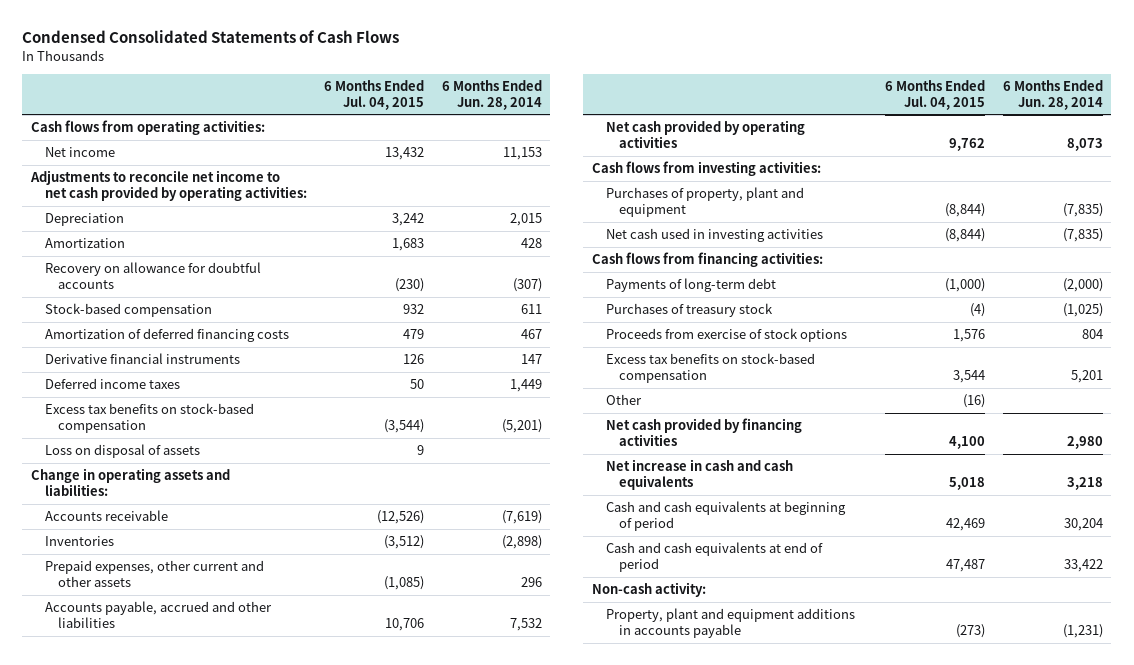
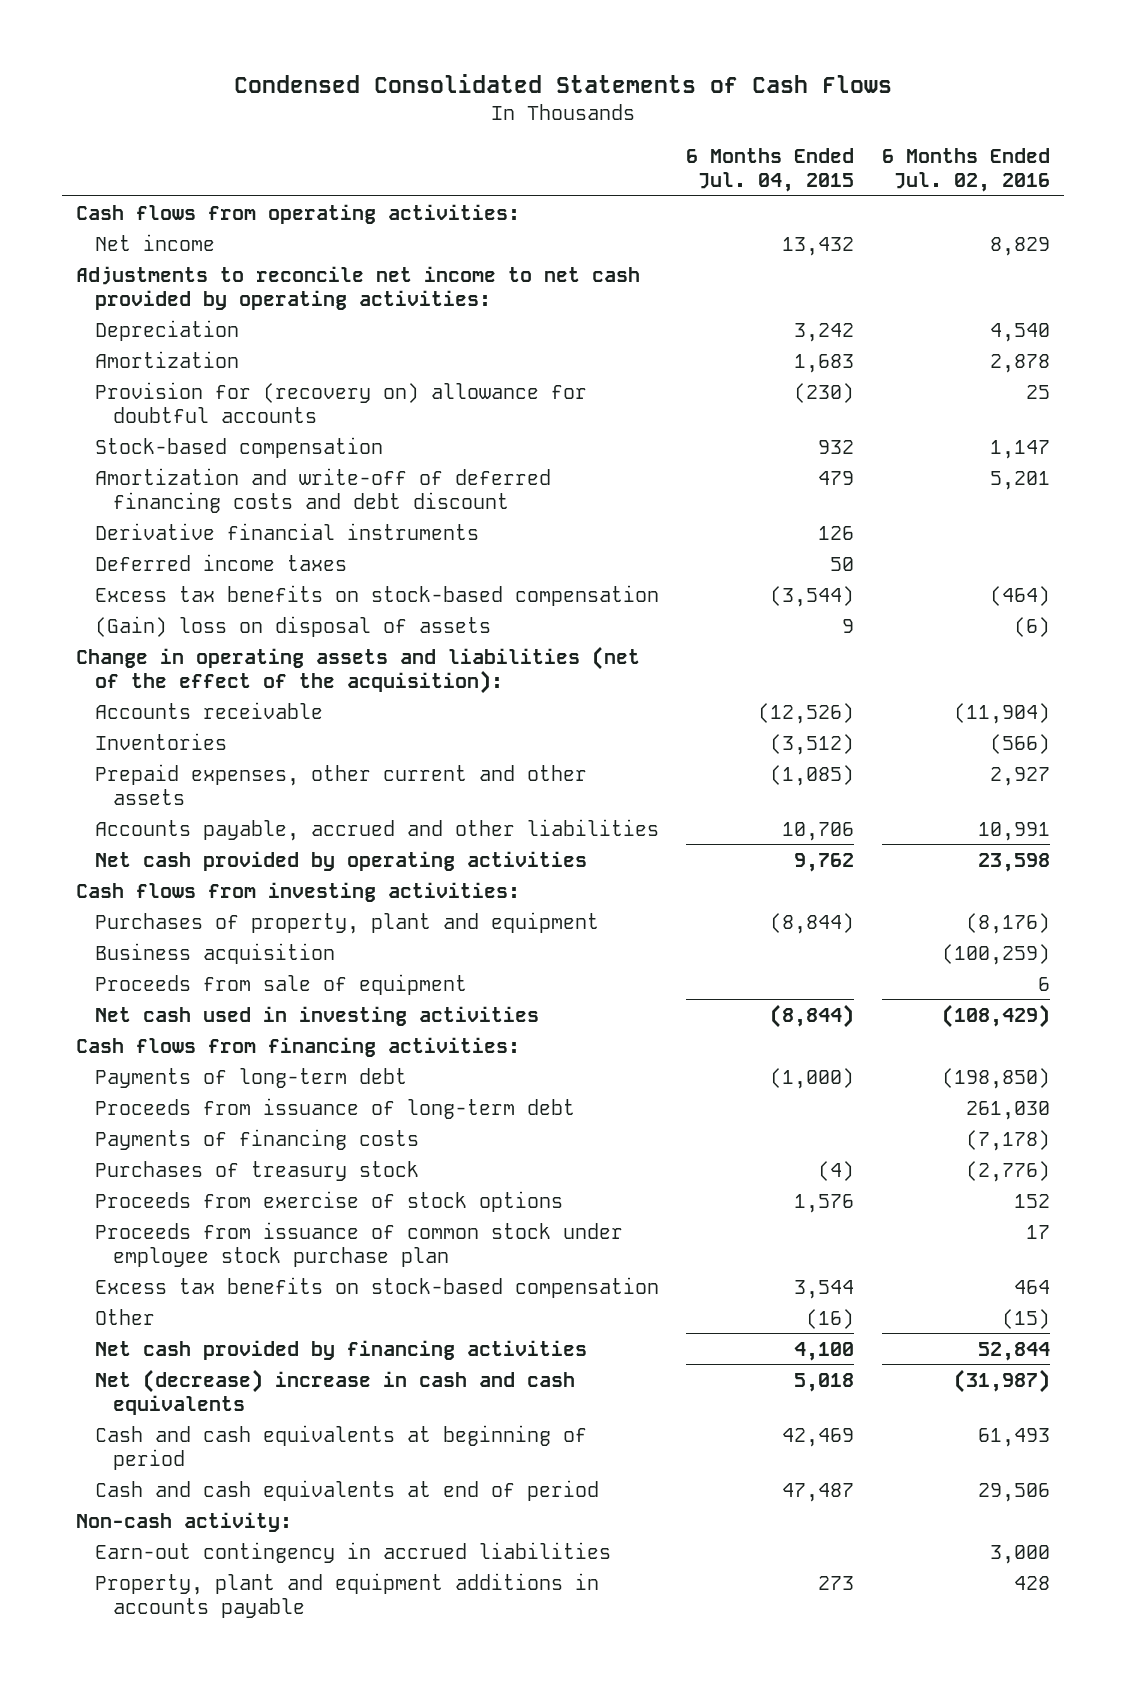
[441,80,542,110] 6 Months Ended Jun. 28, 2014 -> none
none -> [882,148,1051,193] 6 Months Ended Jul. 02, 2016
[44,262,261,289] Recovery on allowance for doubtful accounts -> [94,381,587,423] Provision for (recovery on) allowance for doubtful accounts
[44,328,289,343] Amortization of deferred financing costs -> [94,467,551,513] Amortization and write-off of deferred financing costs and debt discount
[44,444,200,459] Loss on disposal of assets -> [94,615,491,637] (Gain) loss on disposal of assets
[31,468,231,496] Change in operating assets and liabilities: -> [75,645,640,694] Change in operating assets and liabilities (net of the effect of the acquisition):
none -> [94,942,335,964] Business acquisition
none -> [94,973,467,995] Proceeds from sale of equipment
none -> [94,1097,575,1119] Proceeds from issuance of long-term debt
none -> [94,1128,419,1150] Payments of financing costs
none -> [94,1221,623,1267] Proceeds from issuance of common stock under employee stock purchase plan
[605,459,793,490] Net increase in cash and cash equivalents -> [94,1368,575,1415] Net (decrease) increase in cash and cash equivalents
none -> [94,1541,611,1563] Earn-out contingency in accrued liabilities
[956,623,986,638] (273) -> [818,1575,855,1590] 273

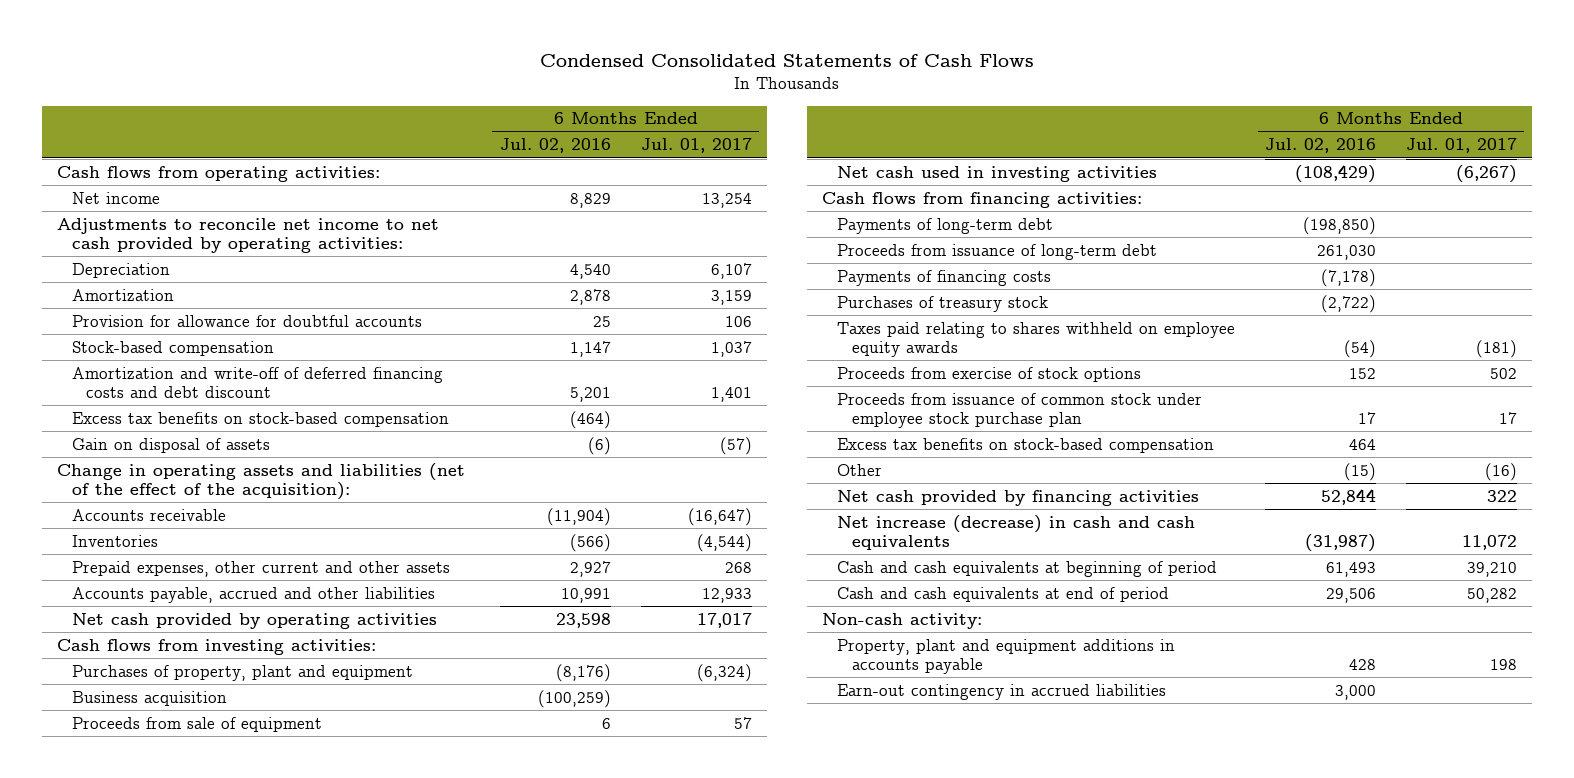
[686,148,855,193] 6 Months Ended Jul. 04, 2015 -> none
none -> [640,138,752,154] Jul. 01, 2017
[94,381,587,423] Provision for (recovery on) allowance for doubtful accounts -> [71,314,422,327] Provision for allowance for doubtful accounts
[94,522,479,540] Derivative financial instruments -> none
[94,553,347,571] Deferred income taxes -> none
[94,615,491,637] (Gain) loss on disposal of assets -> [71,437,270,453] Gain on disposal of assets
[966,1160,1051,1182] (2,776) -> [1321,294,1377,313] (2,722)
none -> [837,321,1236,358] Taxes paid relating to shares withheld on employee equity awards
[94,1368,575,1415] Net (decrease) increase in cash and cash equivalents -> [837,514,1196,551] Net increase (decrease) in cash and cash equivalents
[94,1541,611,1563] Earn-out contingency in accrued liabilities -> [837,683,1167,700] Earn-out contingency in accrued liabilities

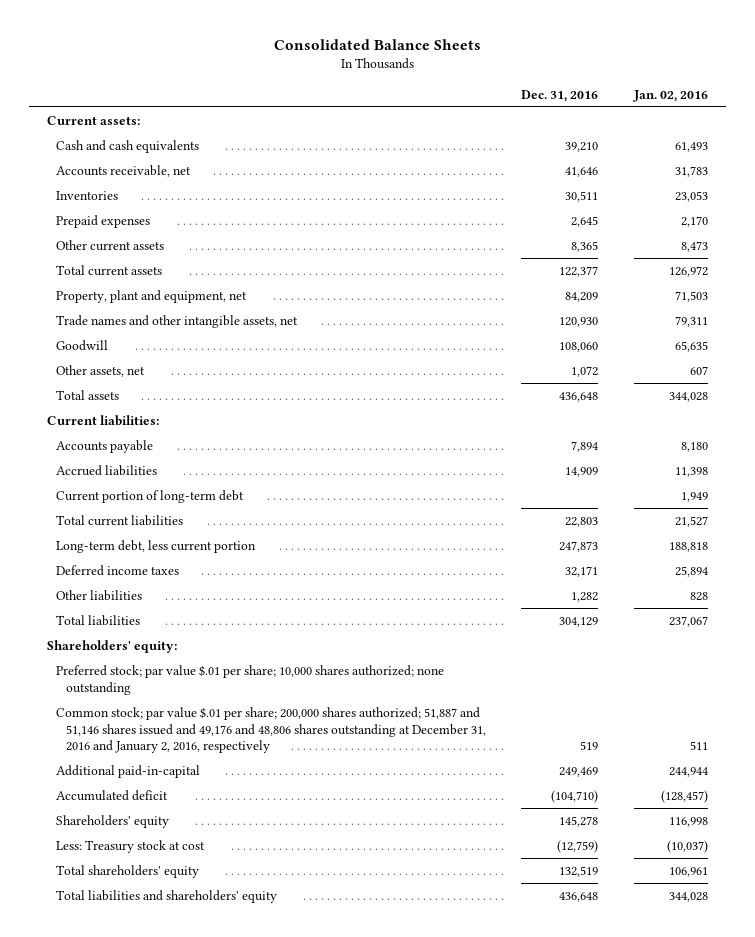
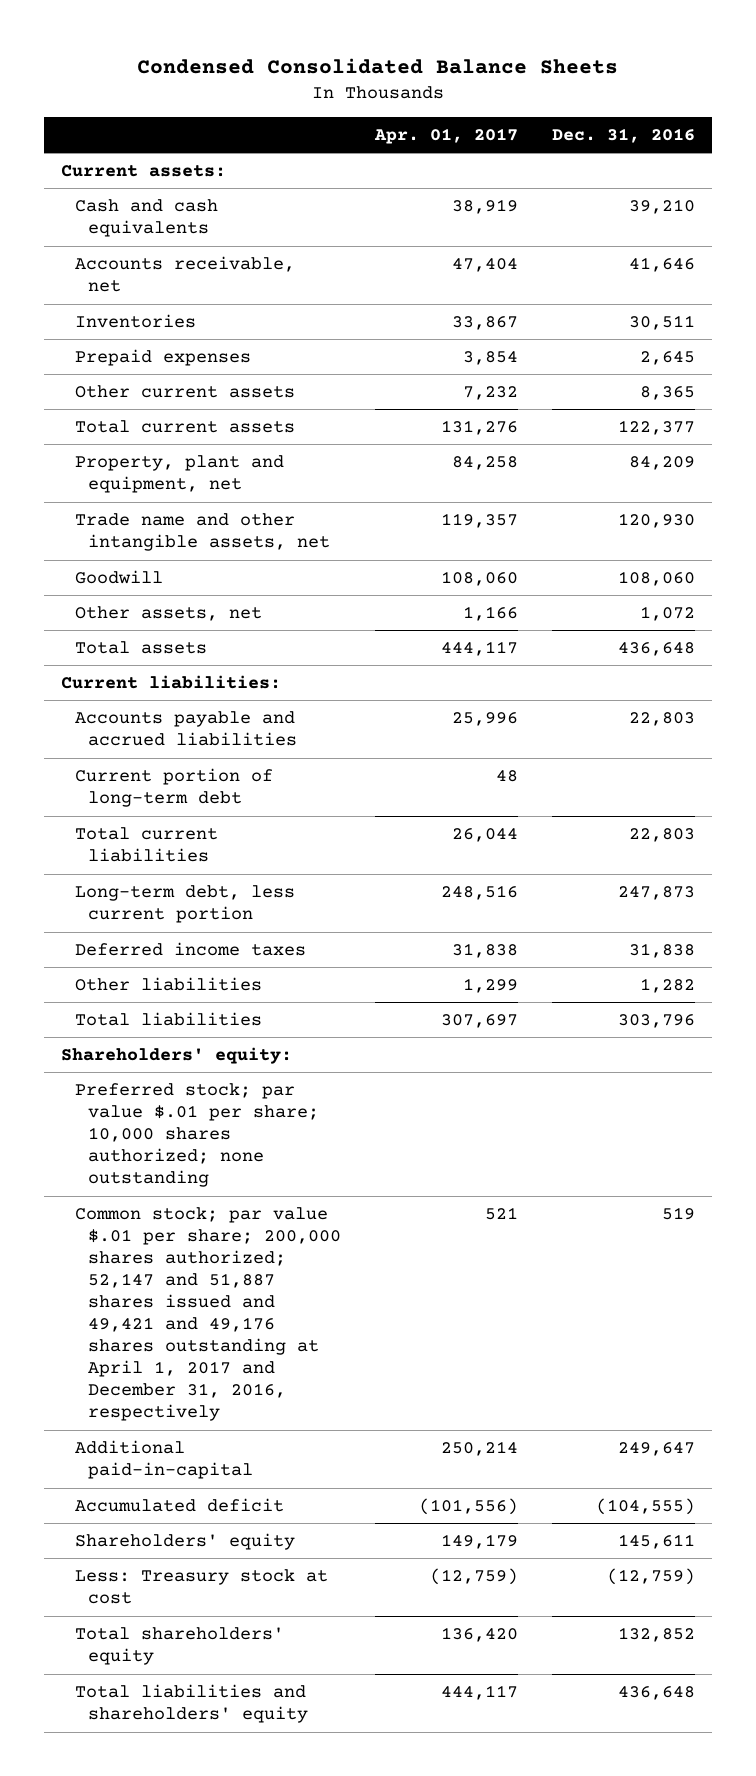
[273,39,481,51] Consolidated Balance Sheets -> [137,58,619,75] Condensed Consolidated Balance Sheets
[633,89,709,102] Jan. 02, 2016 -> none
none -> [373,127,518,144] Apr. 01, 2017
[56,315,299,329] Trade names and other intangible assets, net -> [74,513,330,552] Trade name and other intangible assets, net
[56,440,154,454] Accounts payable -> none
[56,465,158,477] Accrued liabilities -> none
none -> [74,711,297,747] Accounts payable and accrued liabilities
[565,566,599,578] 32,171 -> [628,943,695,959] 31,838
[559,617,599,628] 304,129 -> [617,1014,695,1029] 303,796
[56,707,486,754] Common stock; par value $.01 per share; 200,000 shares authorized; 51,887 and 51,146 shares issued and 49,176 and 48,806 shares outstanding at December 31, 2016 and January 2, 2016, respectively -> [74,1207,341,1422] Common stock; par value $.01 per share; 200,000 shares authorized; 52,147 and 51,887 shares issued and 49,421 and 49,176 shares outstanding at April 1, 2017 and December 31, 2016, respectively
[559,767,599,778] 249,469 -> [617,1442,695,1457] 249,647
[551,790,599,804] (104,710) -> [595,1498,695,1516] (104,555)
[559,816,599,828] 145,278 -> [617,1534,695,1550] 145,611
[559,866,599,878] 132,519 -> [617,1627,695,1643] 132,852

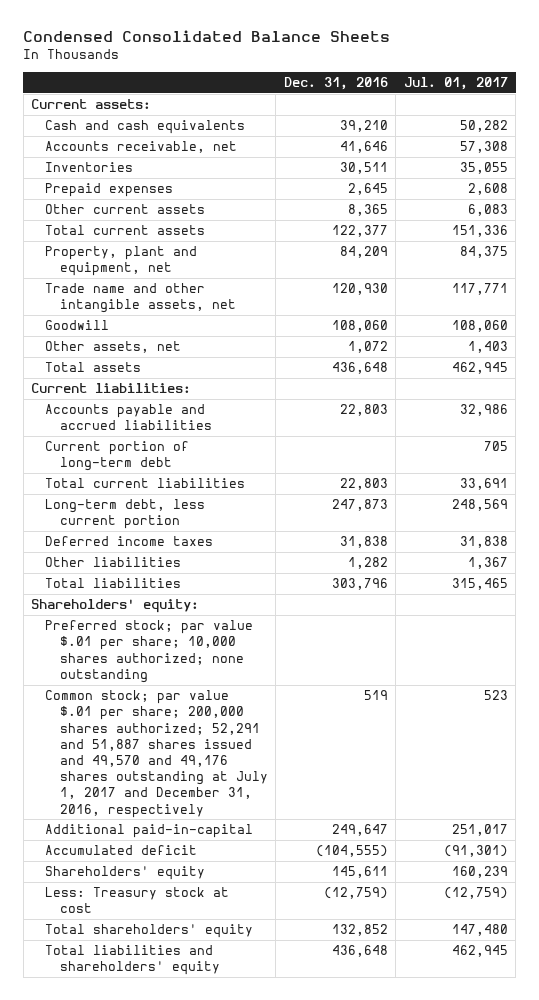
[373,127,518,144] Apr. 01, 2017 -> none
none -> [403,76,508,90] Jul. 01, 2017
[74,1207,341,1422] Common stock; par value $.01 per share; 200,000 shares authorized; 52,147 and 51,887 shares issued and 49,421 and 49,176 shares outstanding at April 1, 2017 and December 31, 2016, respectively -> [45,690,268,818] Common stock; par value $.01 per share; 200,000 shares authorized; 52,291 and 51,887 shares issued and 49,570 and 49,176 shares outstanding at July 1, 2017 and December 31, 2016, respectively

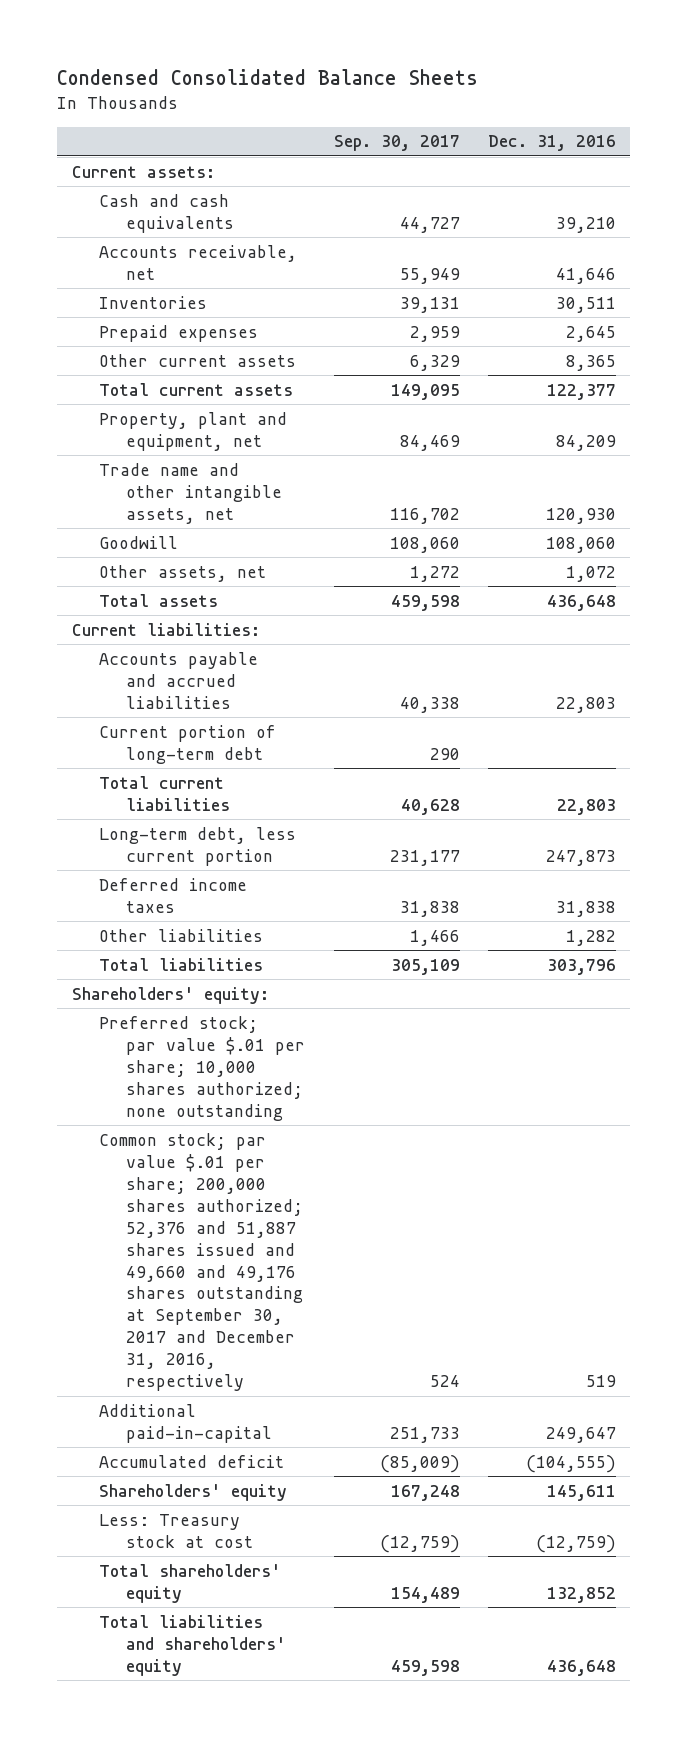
[403,76,508,90] Jul. 01, 2017 -> none
none -> [333,135,460,152] Sep. 30, 2017
[45,690,268,818] Common stock; par value $.01 per share; 200,000 shares authorized; 52,291 and 51,887 shares issued and 49,570 and 49,176 shares outstanding at July 1, 2017 and December 31, 2016, respectively -> [98,1132,304,1392] Common stock; par value $.01 per share; 200,000 shares authorized; 52,376 and 51,887 shares issued and 49,660 and 49,176 shares outstanding at September 30, 2017 and December 31, 2016, respectively

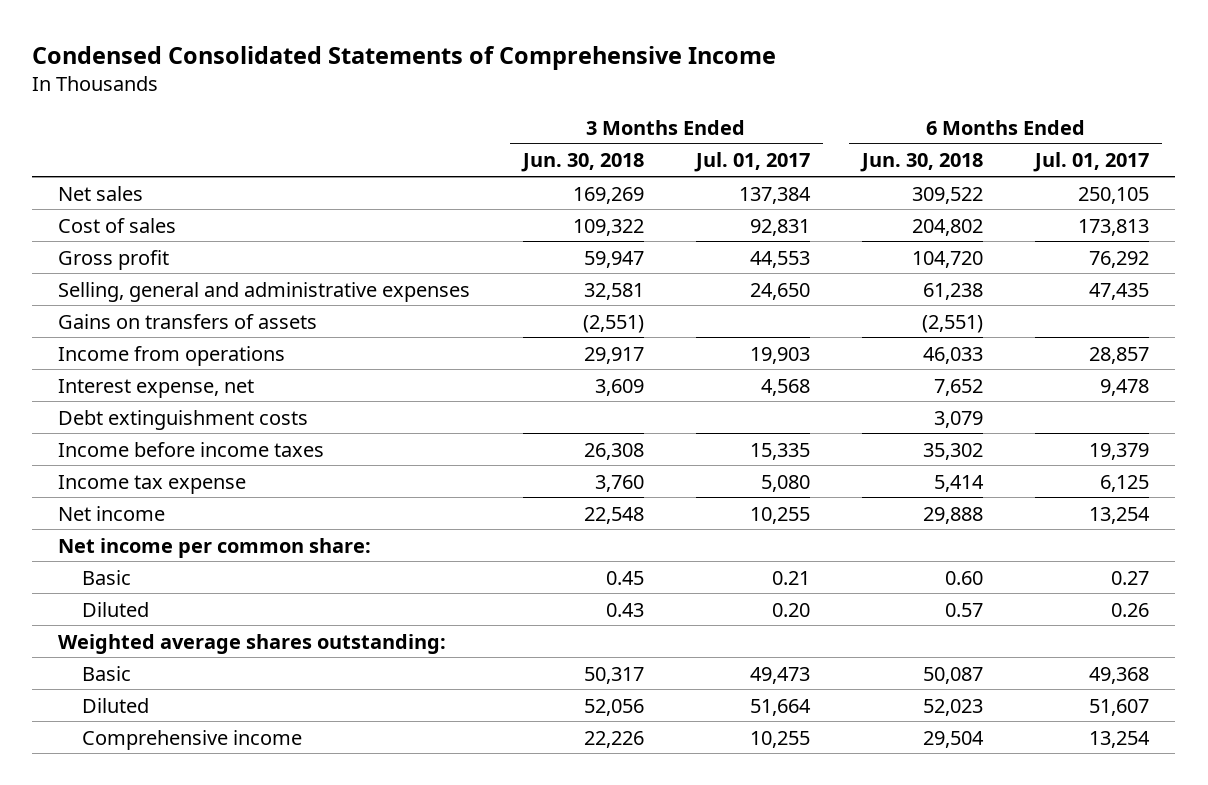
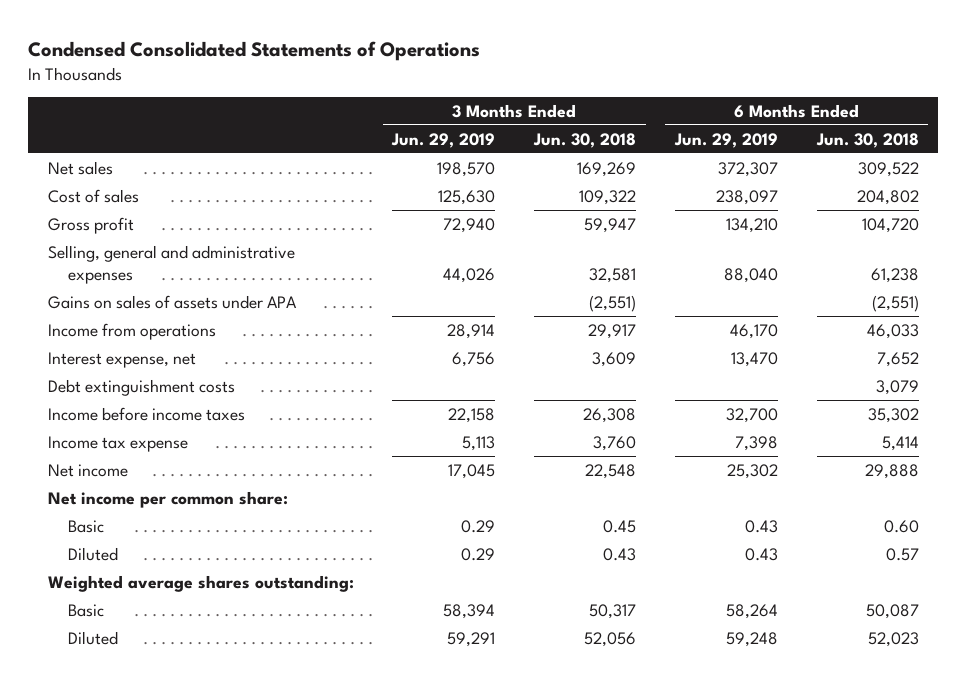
[32,45,777,70] Condensed Consolidated Statements of Comprehensive Income -> [28,40,481,61] Condensed Consolidated Statements of Operations
[693,152,810,173] Jul. 01, 2017 -> none
[1033,152,1150,173] Jul. 01, 2017 -> none
none -> [391,132,496,148] Jun. 29, 2019
none -> [673,132,778,148] Jun. 29, 2019
[58,313,318,329] Gains on transfers of assets -> [47,294,297,309] Gains on sales of assets under APA
[81,729,302,750] Comprehensive income -> none

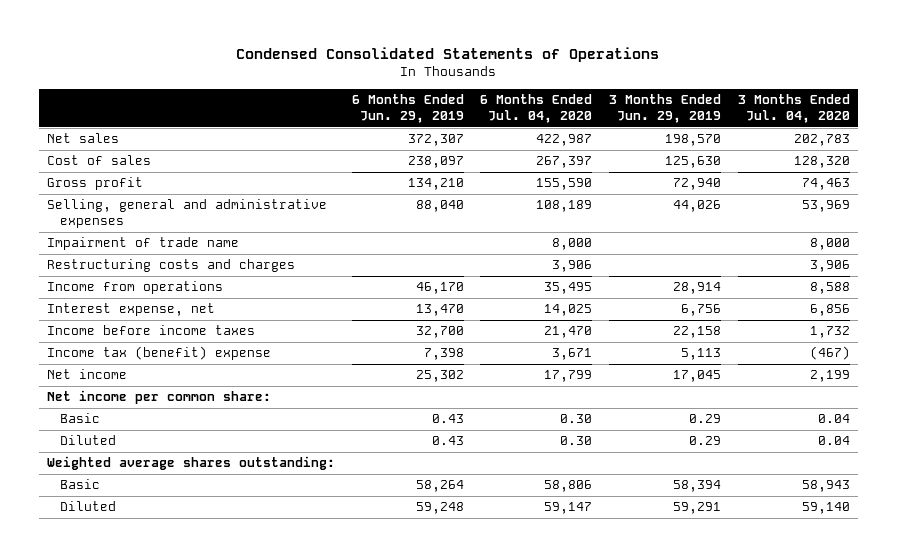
[533,132,637,148] Jun. 30, 2018 -> none
[815,132,919,148] Jun. 30, 2018 -> none
none -> [480,94,593,124] 6 Months Ended Jul. 04, 2020
none -> [737,94,850,124] 3 Months Ended Jul. 04, 2020
[47,294,297,309] Gains on sales of assets under APA -> none
none -> [47,237,240,251] Impairment of trade name
none -> [47,259,296,273] Restructuring costs and charges
[47,378,235,396] Debt extinguishment costs -> none
[47,435,188,452] Income tax expense -> [47,346,272,361] Income tax (benefit) expense

